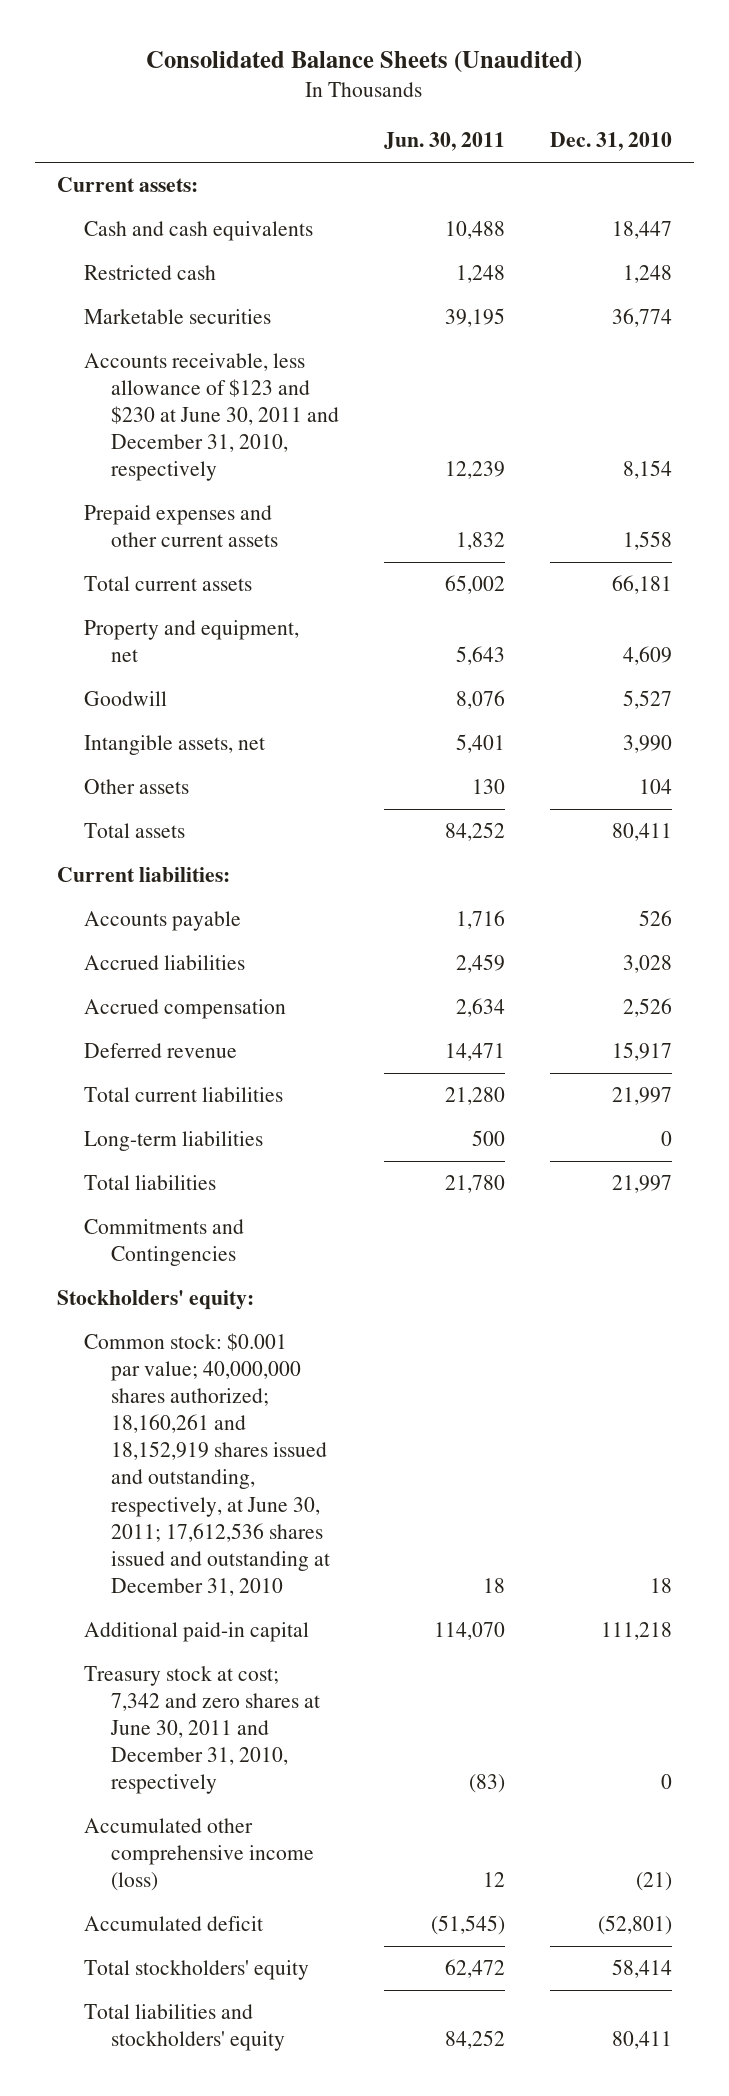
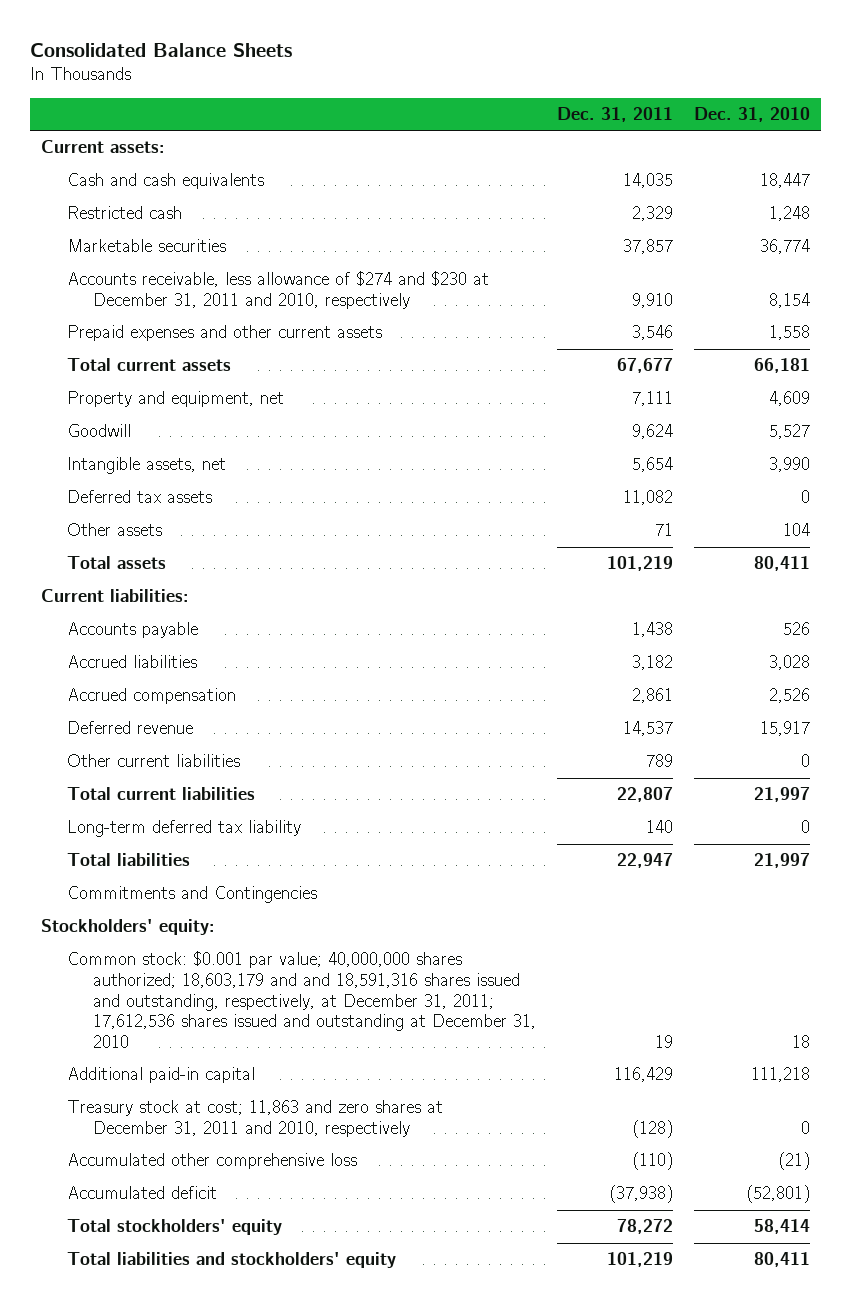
[146,51,583,74] Consolidated Balance Sheets (Unaudited) -> [30,42,293,57] Consolidated Balance Sheets
[383,132,505,152] Jun. 30, 2011 -> none
none -> [557,107,674,123] Dec. 31, 2011
[84,352,340,482] Accounts receivable, less allowance of $123 and $230 at June 30, 2011 and December 31, 2010, respectively -> [66,271,489,309] Accounts receivable, less allowance of $274 and $230 at December 31, 2011 and 2010, respectively
none -> [66,490,212,504] Deferred tax assets
none -> [66,754,240,768] Other current liabilities
[84,1130,264,1151] Long-term liabilities -> none
none -> [66,820,301,838] Long-term deferred tax liability
[84,1332,331,1596] Common stock: $0.001 par value; 40,000,000 shares authorized; 18,160,261 and 18,152,919 shares issued and outstanding, respectively, at June 30, 2011; 17,612,536 shares issued and outstanding at December 31, 2010 -> [66,951,537,1048] Common stock: $0.001 par value; 40,000,000 shares authorized; 18,603,179 and and 18,591,316 shares issued and outstanding, respectively, at December 31, 2011; 17,612,536 shares issued and outstanding at December 31, 2010
[84,1665,321,1795] Treasury stock at cost; 7,342 and zero shares at June 30, 2011 and December 31, 2010, respectively -> [66,1100,443,1137] Treasury stock at cost; 11,863 and zero shares at December 31, 2011 and 2010, respectively
[84,1817,315,1892] Accumulated other comprehensive income (loss) -> [66,1153,357,1170] Accumulated other comprehensive loss

